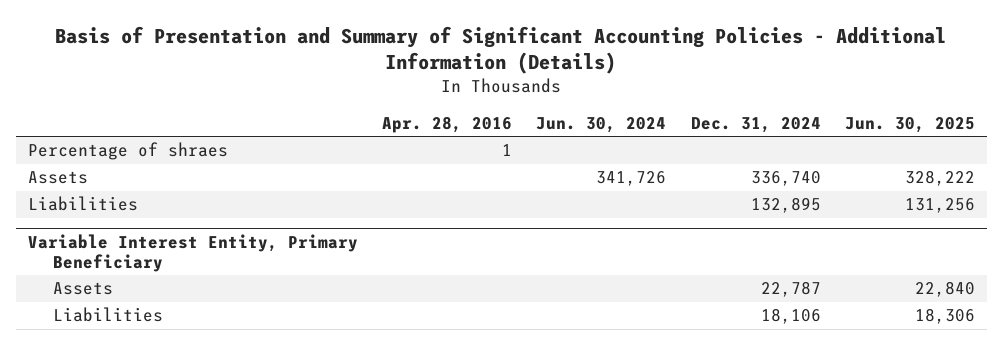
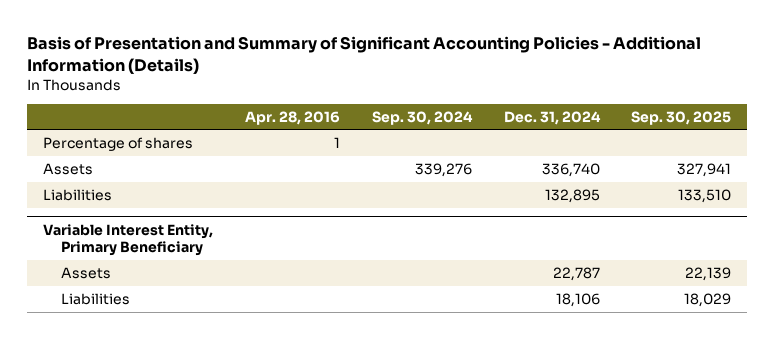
[536,116,667,133] Jun. 30, 2024 -> none
[844,116,975,133] Jun. 30, 2025 -> none
none -> [371,110,473,125] Sep. 30, 2024
none -> [631,110,732,125] Sep. 30, 2025
[27,142,228,161] Percentage of shraes -> [43,137,194,152] Percentage of shares

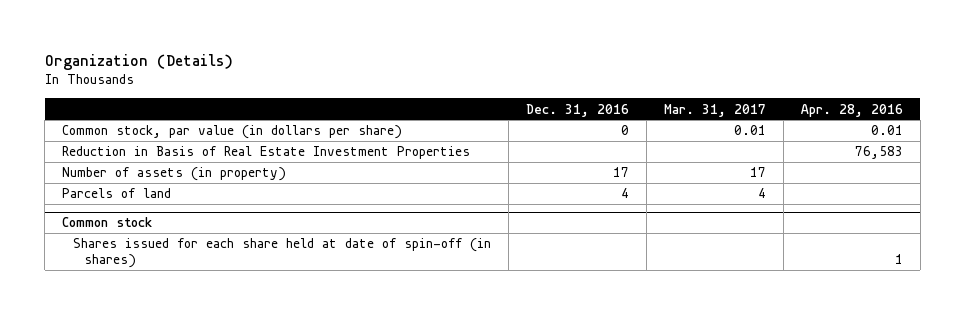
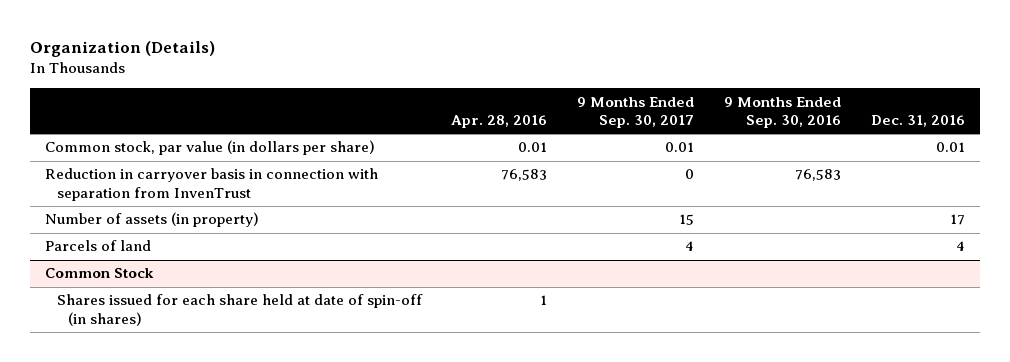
[663,103,766,117] Mar. 31, 2017 -> none
none -> [577,96,695,129] 9 Months Ended Sep. 30, 2017
none -> [724,96,842,129] 9 Months Ended Sep. 30, 2016
[620,125,629,136] 0 -> [936,142,966,153] 0.01
[62,146,471,160] Reduction in Basis of Real Estate Investment Properties -> [44,168,378,201] Reduction in carryover basis in connection with separation from InvenTrust
[62,217,153,228] Common stock -> [44,268,154,279] Common Stock

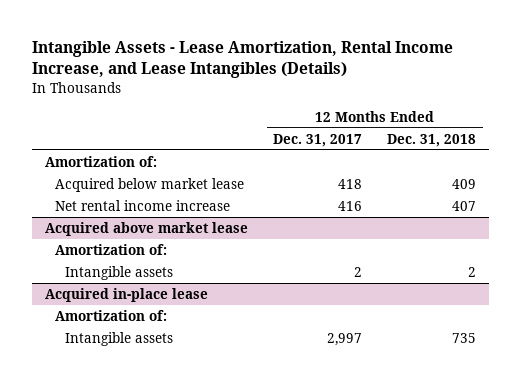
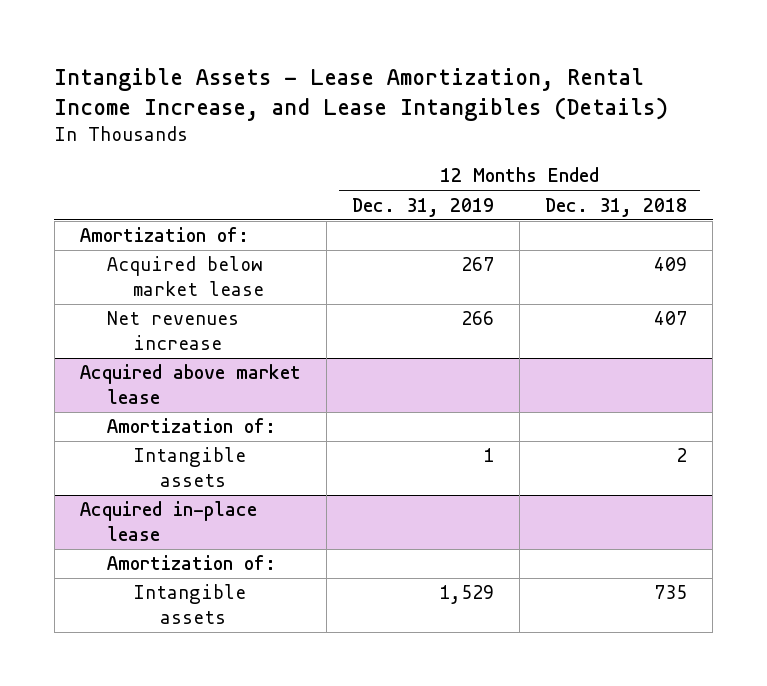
[272,133,362,147] Dec. 31, 2017 -> none
none -> [351,197,494,217] Dec. 31, 2019
[54,199,230,211] Net rental income increase -> [106,311,239,351] Net revenues increase

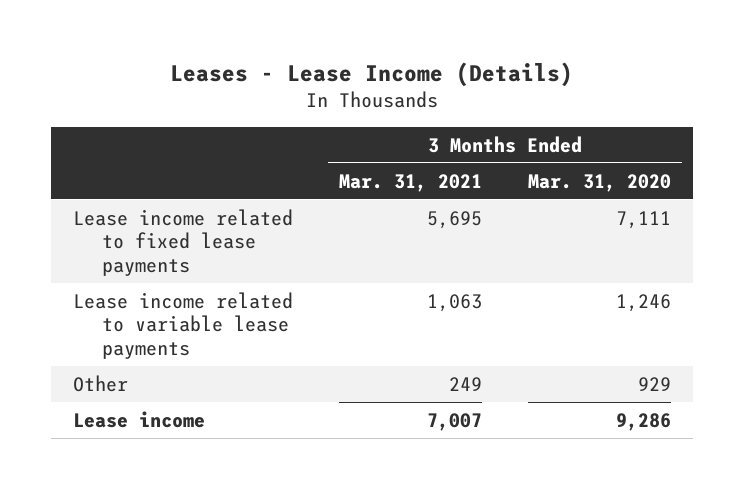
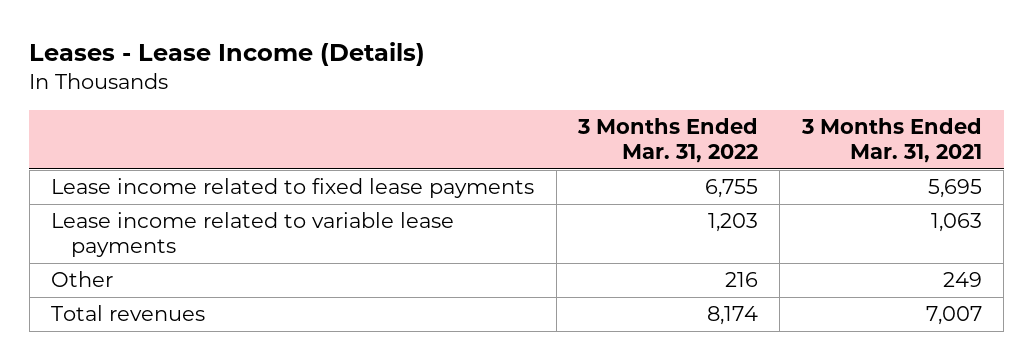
[527,173,671,192] Mar. 31, 2020 -> none
none -> [577,118,759,164] 3 Months Ended Mar. 31, 2022
[73,410,206,428] Lease income -> [51,305,206,322] Total revenues

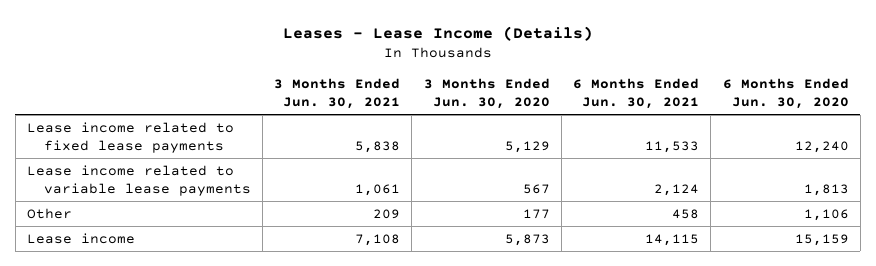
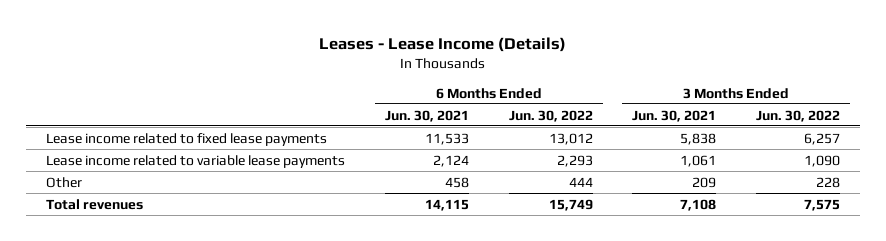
[423,77,550,110] 3 Months Ended Jun. 30, 2020 -> none
[722,77,849,110] 6 Months Ended Jun. 30, 2020 -> none
none -> [508,109,593,122] Jun. 30, 2022
none -> [756,109,841,122] Jun. 30, 2022
[27,232,136,244] Lease income -> [46,198,144,210] Total revenues

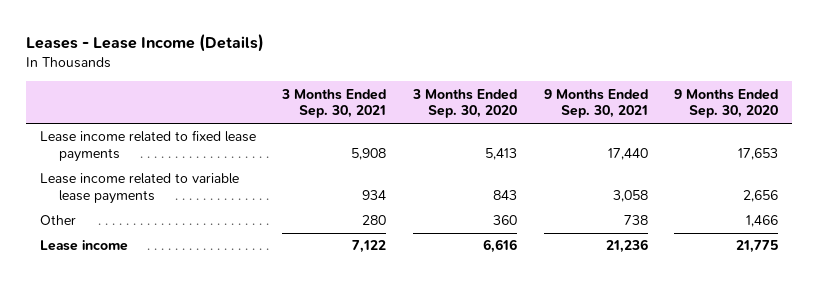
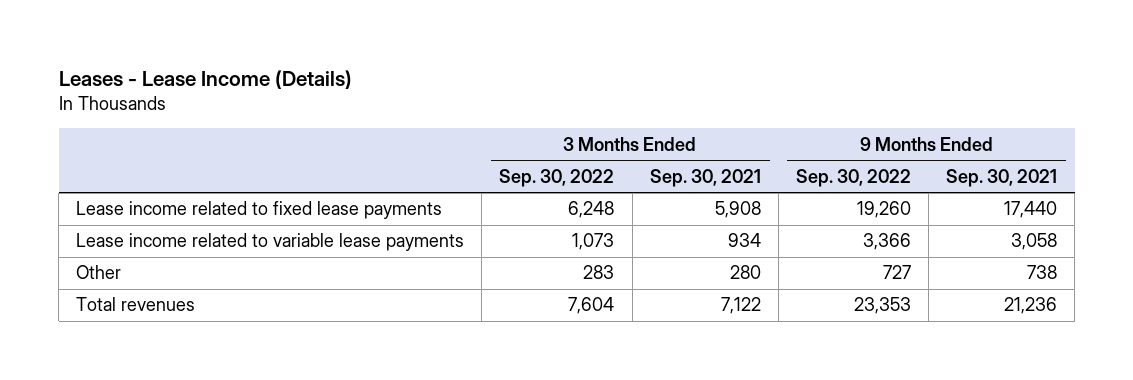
[412,88,518,119] 3 Months Ended Sep. 30, 2020 -> none
[674,88,779,119] 9 Months Ended Sep. 30, 2020 -> none
none -> [499,168,615,187] Sep. 30, 2022
none -> [795,168,911,187] Sep. 30, 2022
[39,240,128,252] Lease income -> [76,297,196,312] Total revenues

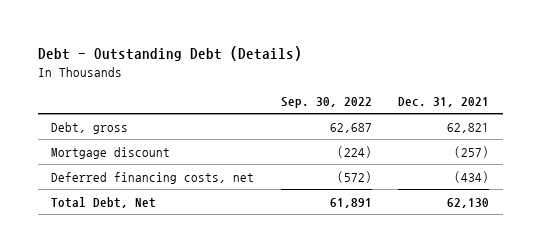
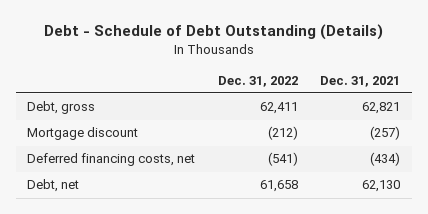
[37,46,302,62] Debt - Outstanding Debt (Details) -> [43,24,383,41] Debt - Schedule of Debt Outstanding (Details)
[280,97,372,109] Sep. 30, 2022 -> none
none -> [217,75,298,87] Dec. 31, 2022
[51,196,157,208] Total Debt, Net -> [27,179,80,193] Debt, net

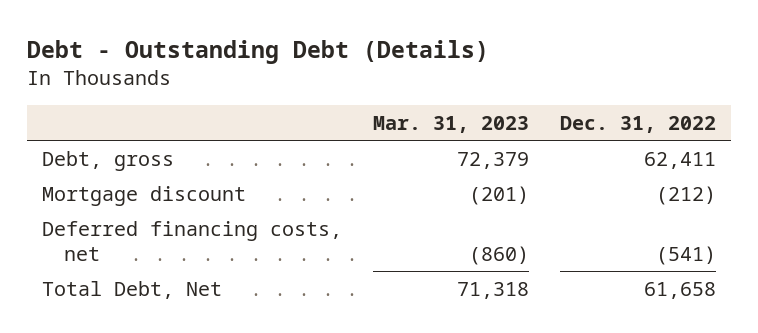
[43,24,383,41] Debt - Schedule of Debt Outstanding (Details) -> [26,40,489,65] Debt - Outstanding Debt (Details)
[320,75,401,87] Dec. 31, 2021 -> none
none -> [373,116,530,134] Mar. 31, 2023
[27,179,80,193] Debt, net -> [42,280,223,299] Total Debt, Net

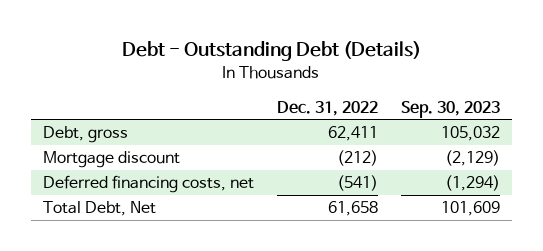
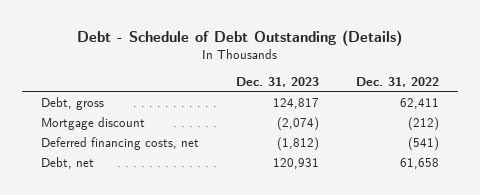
[122,41,422,62] Debt - Outstanding Debt (Details) -> [76,30,402,47] Debt - Schedule of Debt Outstanding (Details)
[401,100,501,118] Sep. 30, 2023 -> none
none -> [235,77,319,88] Dec. 31, 2023
[42,201,156,217] Total Debt, Net -> [40,157,94,170] Debt, net

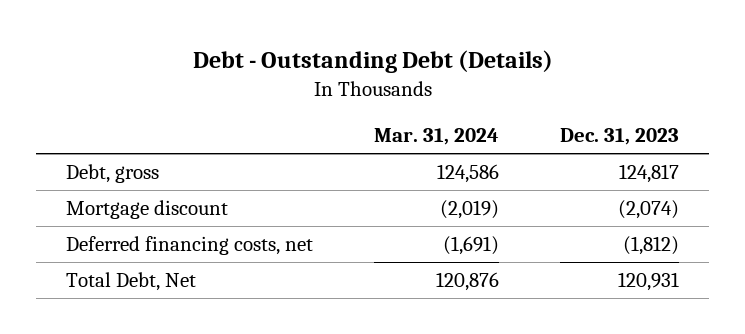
[76,30,402,47] Debt - Schedule of Debt Outstanding (Details) -> [192,50,553,74] Debt - Outstanding Debt (Details)
[356,77,440,88] Dec. 31, 2022 -> none
none -> [374,127,500,145] Mar. 31, 2024
[40,157,94,170] Debt, net -> [66,272,197,292] Total Debt, Net

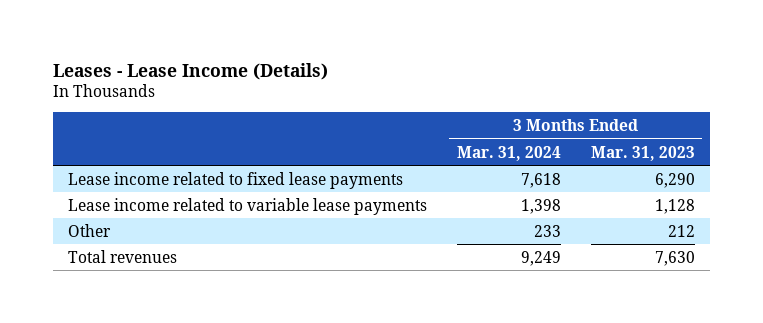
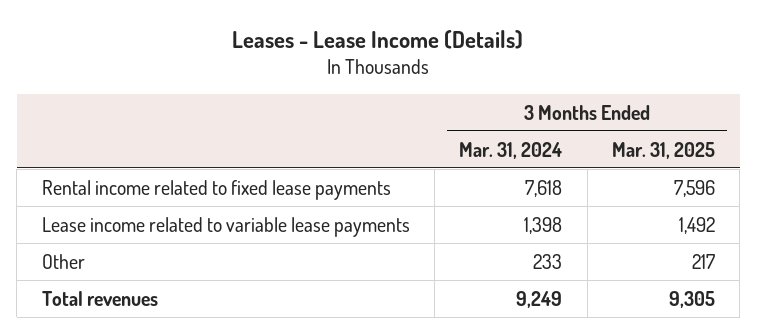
[590,145,695,161] Mar. 31, 2023 -> none
none -> [612,141,716,159] Mar. 31, 2025
[67,171,403,189] Lease income related to fixed lease payments -> [41,179,391,200] Rental income related to fixed lease payments

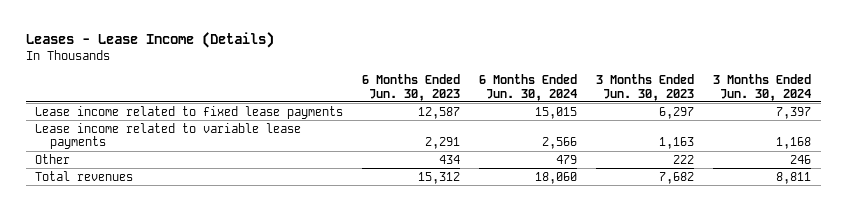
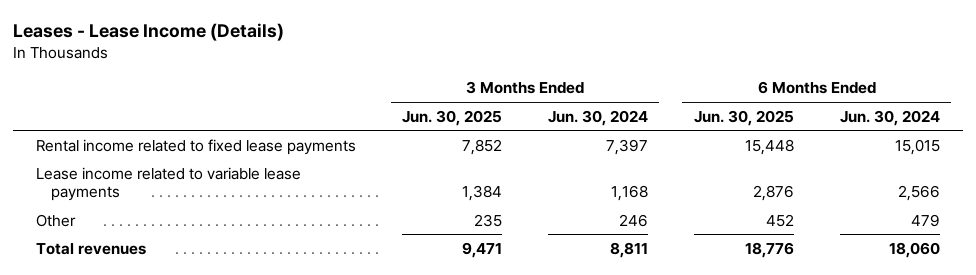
[362,73,461,101] 6 Months Ended Jun. 30, 2023 -> none
[596,73,695,101] 3 Months Ended Jun. 30, 2023 -> none
none -> [402,109,503,126] Jun. 30, 2025
none -> [693,109,794,126] Jun. 30, 2025
[35,105,344,119] Lease income related to fixed lease payments -> [36,138,357,155] Rental income related to fixed lease payments

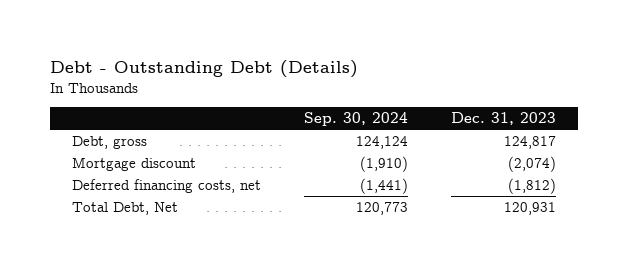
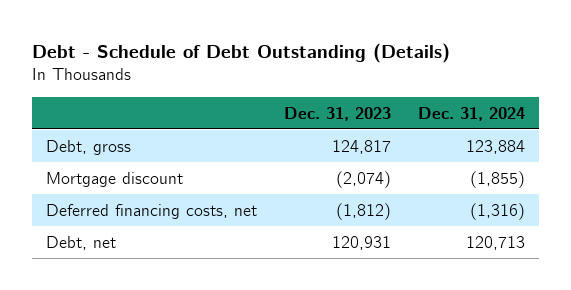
[50,59,359,78] Debt - Outstanding Debt (Details) -> [31,42,450,63] Debt - Schedule of Debt Outstanding (Details)
[304,112,409,127] Sep. 30, 2024 -> none
none -> [418,106,526,121] Dec. 31, 2024
[71,202,178,216] Total Debt, Net -> [45,235,116,250] Debt, net

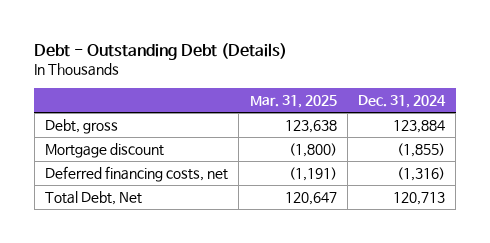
[31,42,450,63] Debt - Schedule of Debt Outstanding (Details) -> [34,42,288,60] Debt - Outstanding Debt (Details)
[284,106,392,121] Dec. 31, 2023 -> none
none -> [249,95,337,109] Mar. 31, 2025
[45,235,116,250] Debt, net -> [44,190,142,205] Total Debt, Net

